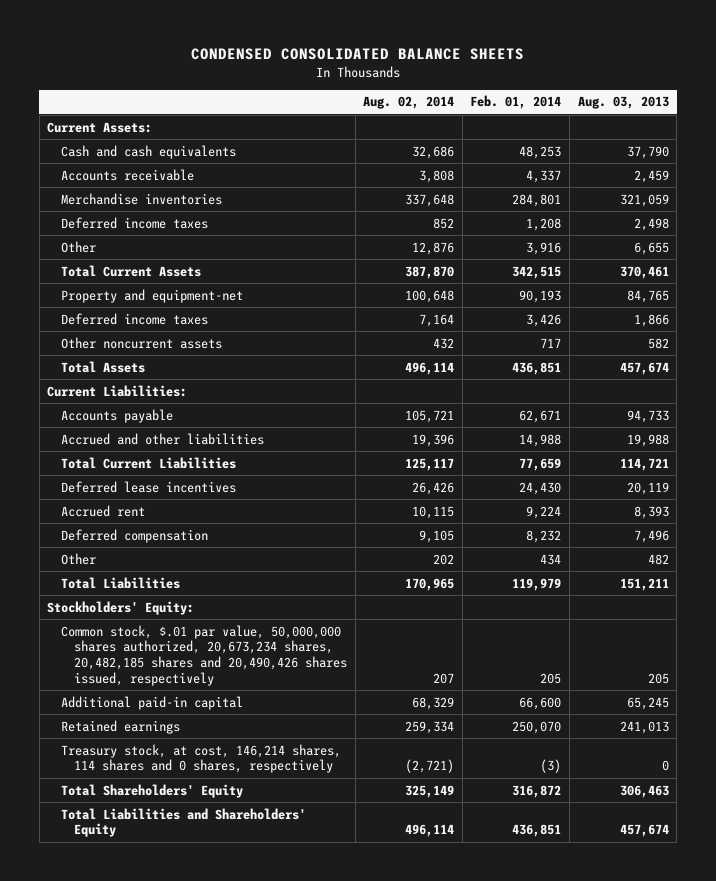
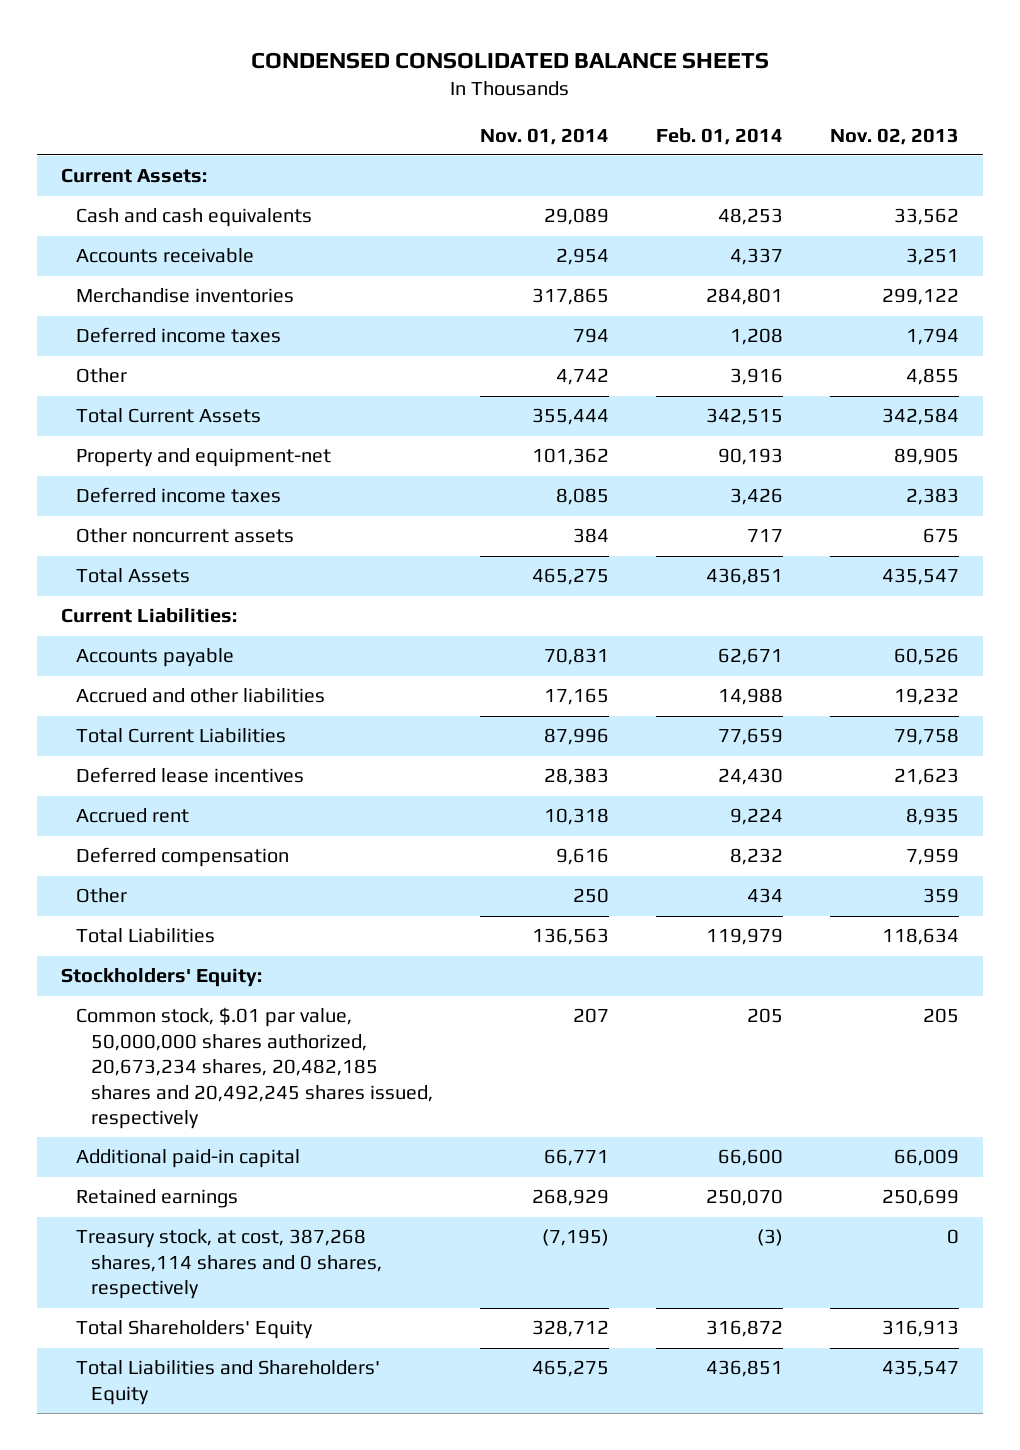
[363,96,455,110] Aug. 02, 2014 -> none
[577,96,669,110] Aug. 03, 2013 -> none
none -> [480,127,610,145] Nov. 01, 2014
none -> [830,127,960,145] Nov. 02, 2013
[60,624,348,686] Common stock, $.01 par value, 50,000,000 shares authorized, 20,673,234 shares, 20,482,185 shares and 20,490,426 shares issued, respectively -> [75,1007,434,1129] Common stock, $.01 par value, 50,000,000 shares authorized, 20,673,234 shares, 20,482,185 shares and 20,492,245 shares issued, respectively
[60,743,341,774] Treasury stock, at cost, 146,214 shares, 114 shares and 0 shares, respectively -> [75,1229,383,1300] Treasury stock, at cost, 387,268 shares,114 shares and 0 shares, respectively

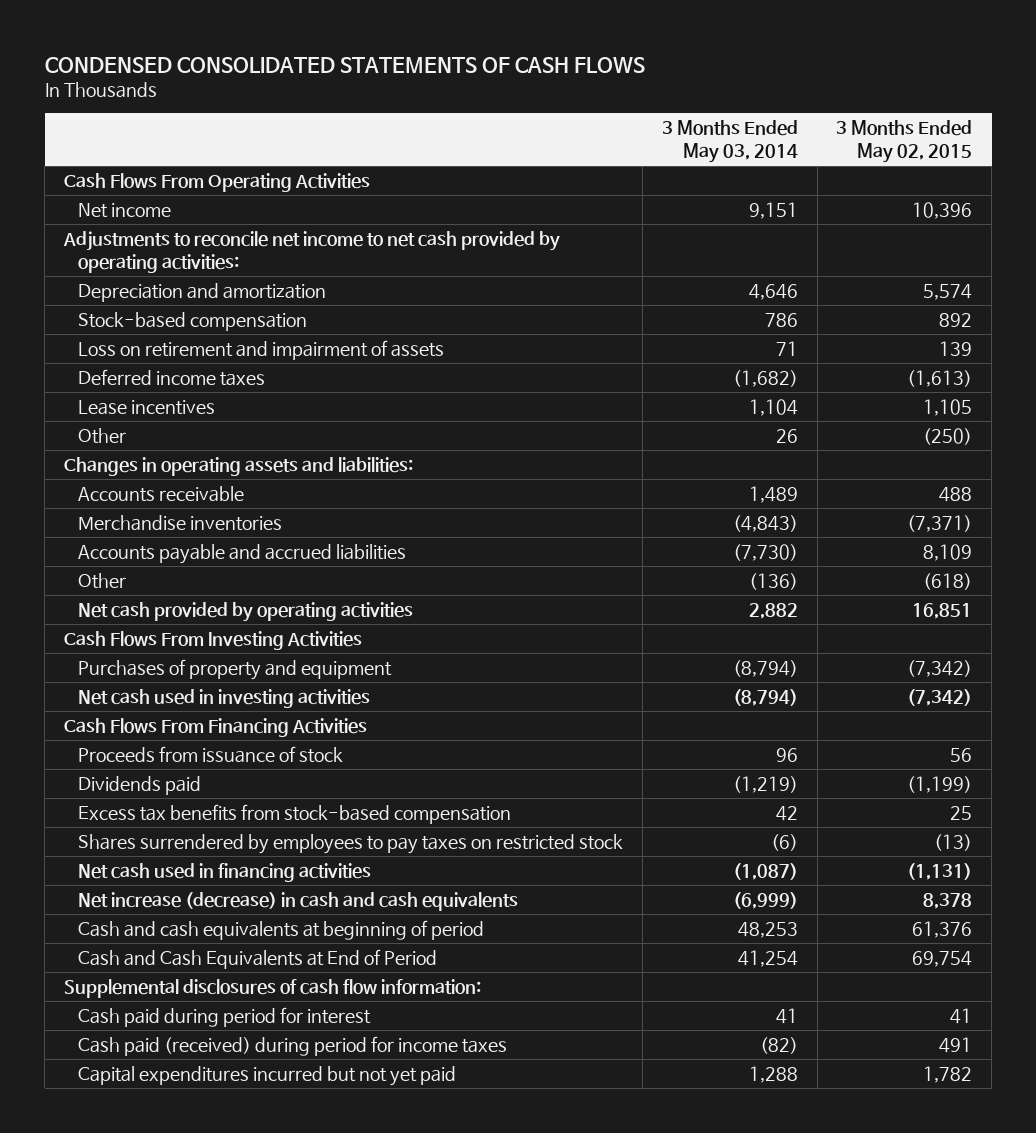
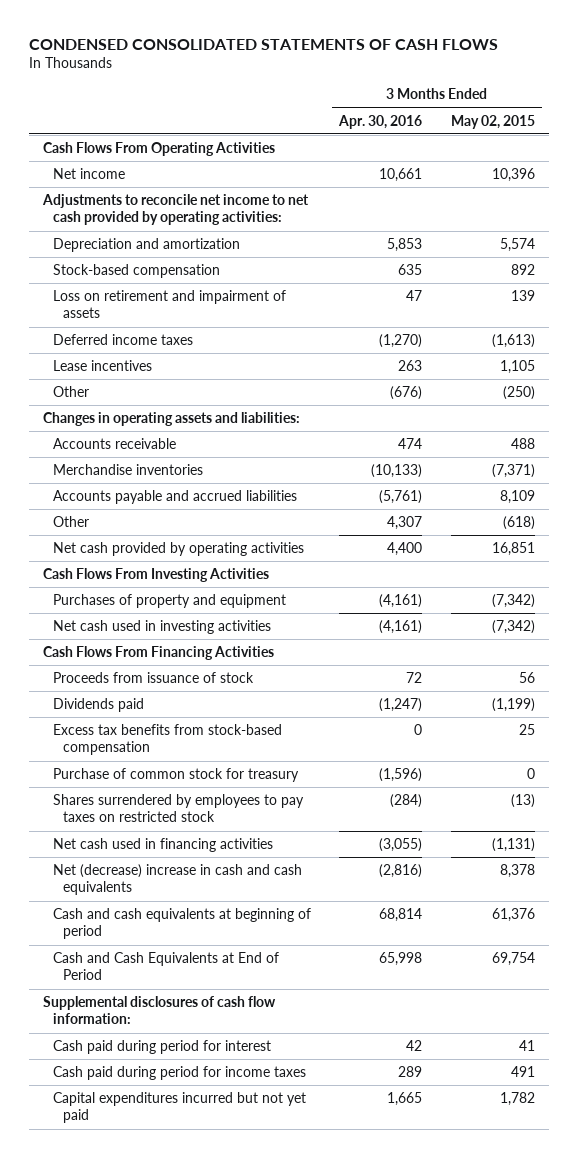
[661,120,798,163] 3 Months Ended May 03, 2014 -> none
none -> [338,114,423,129] Apr. 30, 2016
none -> [53,767,300,782] Purchase of common stock for treasury
[78,891,519,911] Net increase (decrease) in cash and cash equivalents -> [53,863,303,896] Net (decrease) increase in cash and cash equivalents
[78,1035,508,1056] Cash paid (received) during period for income taxes -> [53,1065,307,1080] Cash paid during period for income taxes

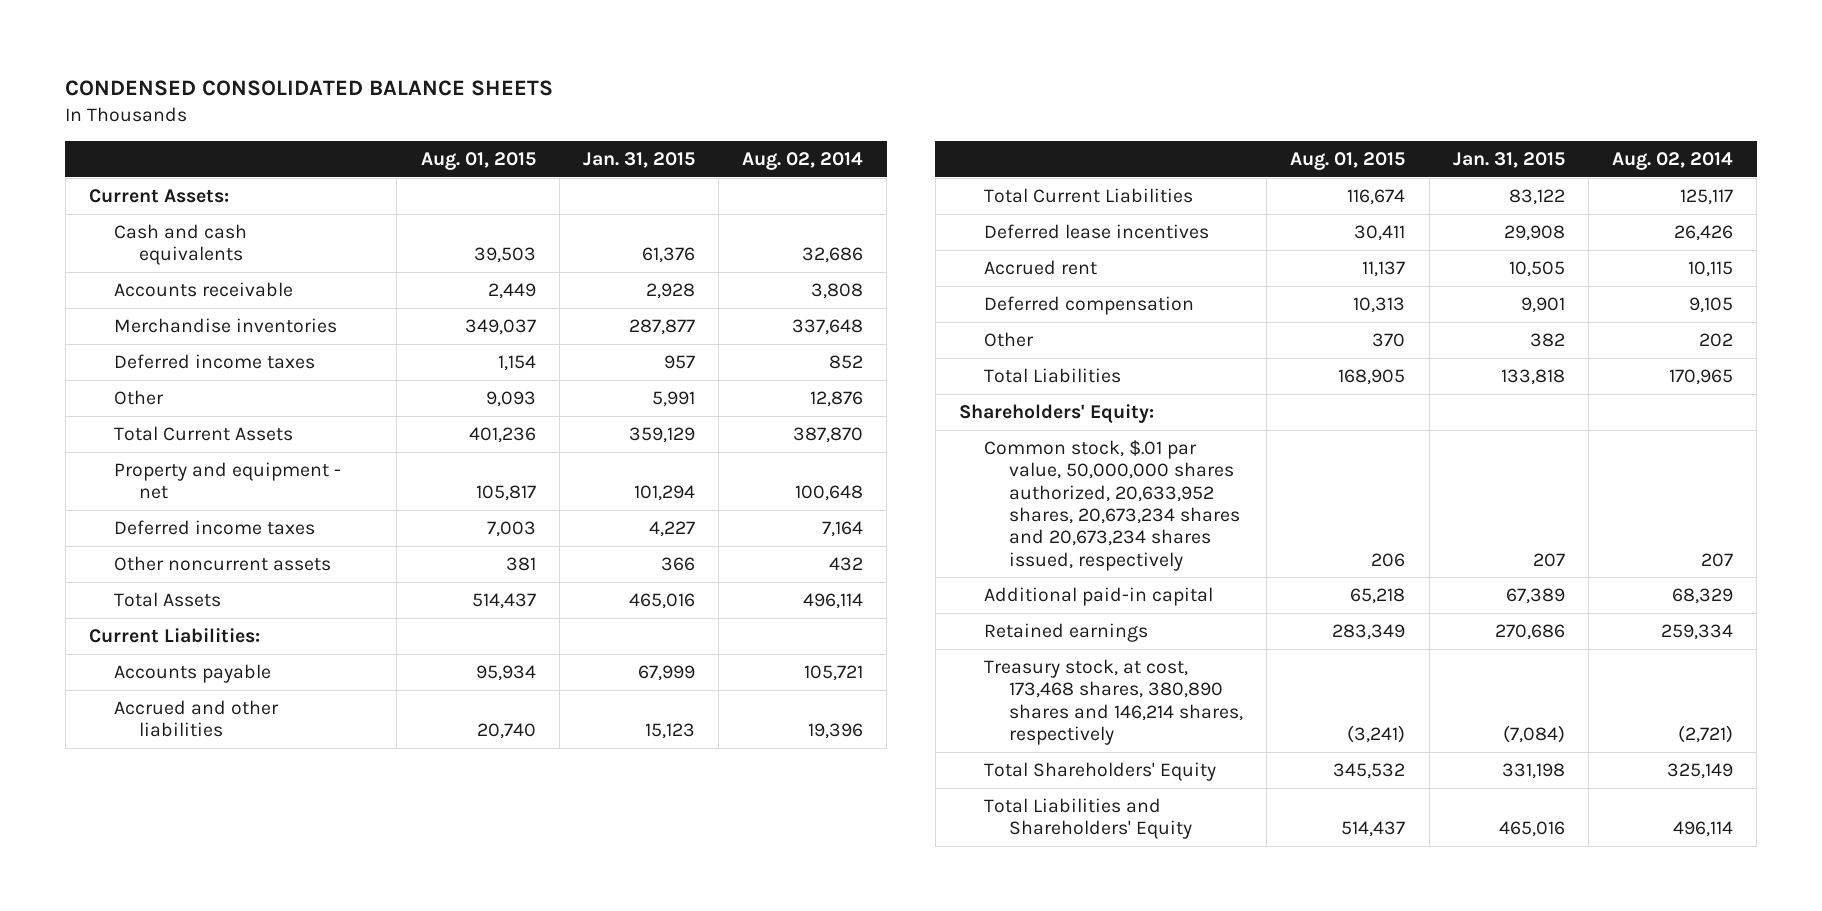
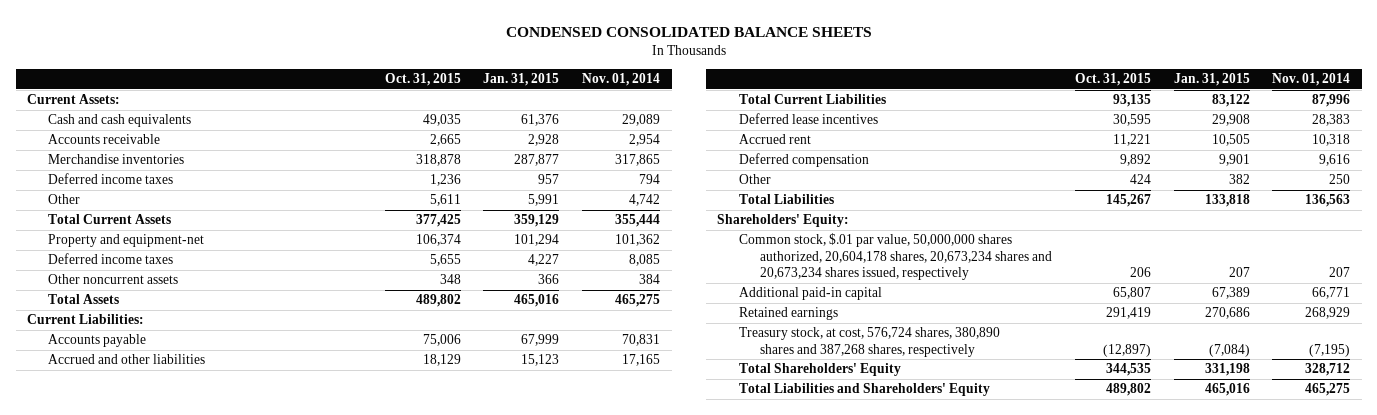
[420,151,536,170] Aug. 01, 2015 -> none
[742,151,864,170] Aug. 02, 2014 -> none
none -> [384,73,461,87] Oct. 31, 2015
none -> [582,73,661,87] Nov. 01, 2014
[114,462,342,500] Property and equipment - net -> [48,234,205,248] Property and equipment-net
[983,440,1241,571] Common stock, $.01 par value, 50,000,000 shares authorized, 20,633,952 shares, 20,673,234 shares and 20,673,234 shares issued, respectively -> [738,233,1052,281] Common stock, $.01 par value, 50,000,000 shares authorized, 20,604,178 shares, 20,673,234 shares and 20,673,234 shares issued, respectively
[983,659,1244,745] Treasury stock, at cost, 173,468 shares, 380,890 shares and 146,214 shares, respectively -> [738,327,1000,357] Treasury stock, at cost, 576,724 shares, 380,890 shares and 387,268 shares, respectively

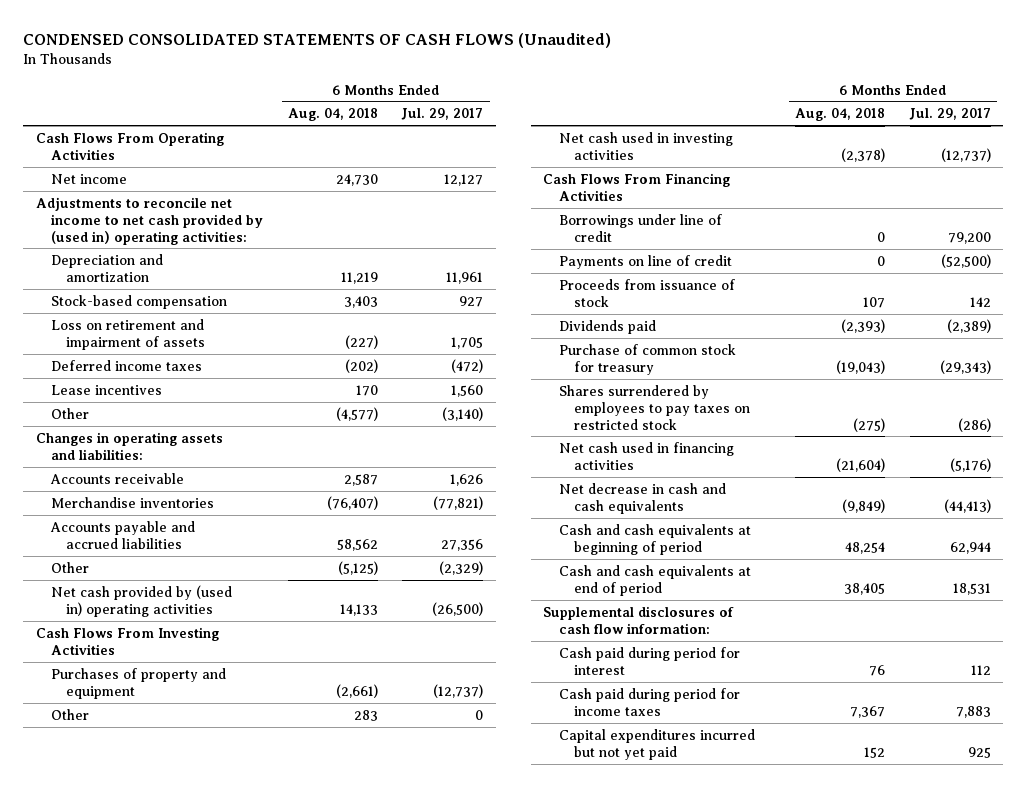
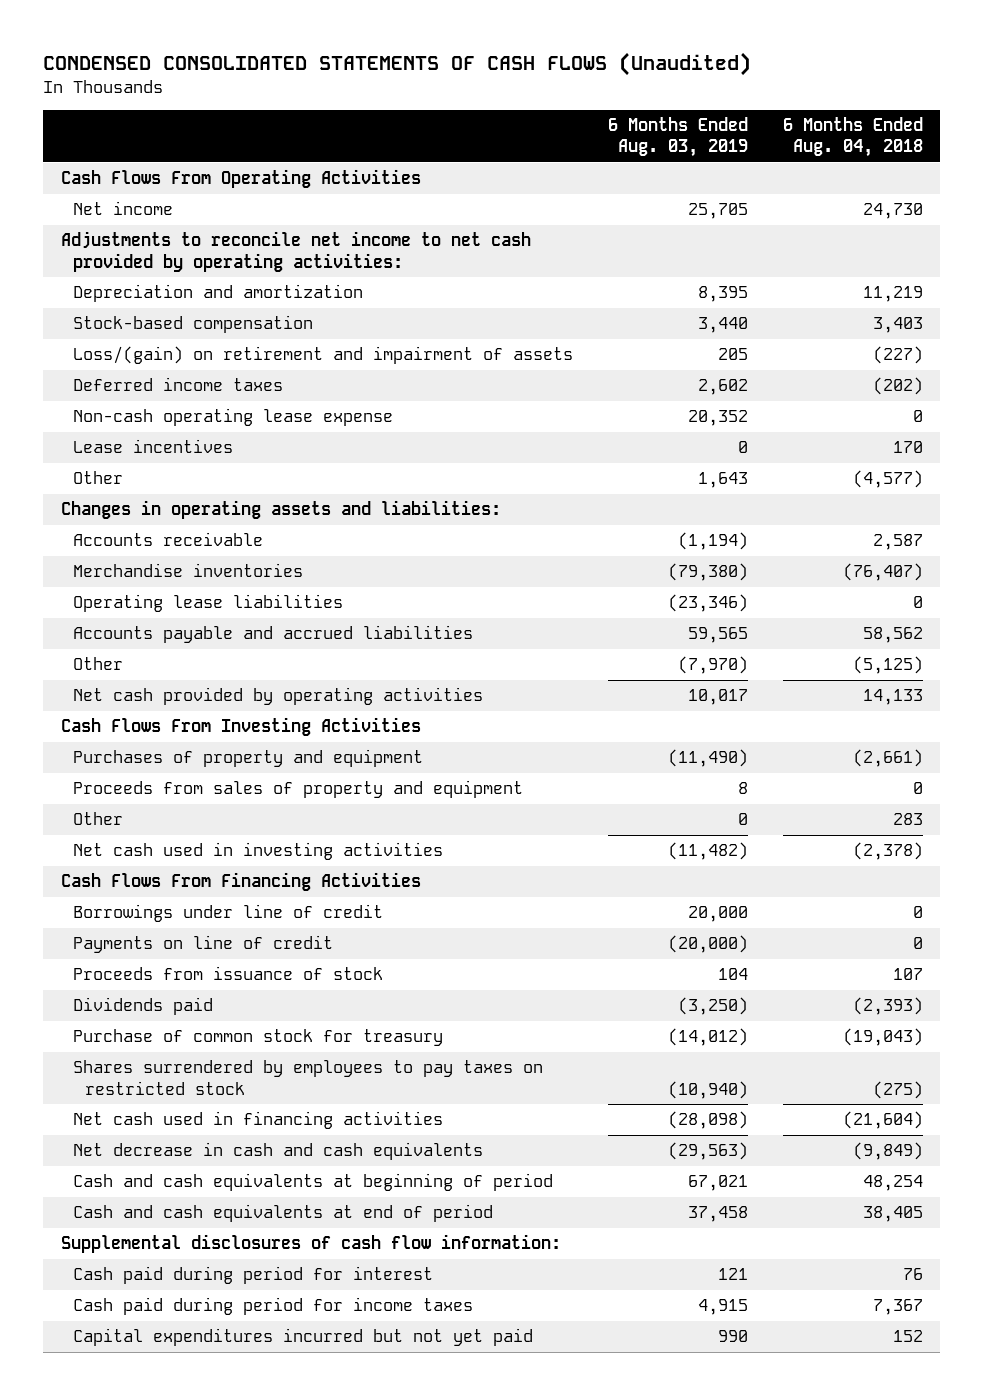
[401,108,484,121] Jul. 29, 2017 -> none
none -> [607,116,748,158] 6 Months Ended Aug. 03, 2019
[35,196,264,245] Adjustments to reconcile net income to net cash provided by (used in) operating activities: -> [60,231,531,272] Adjustments to reconcile net income to net cash provided by operating activities:
[51,318,206,350] Loss on retirement and impairment of assets -> [72,346,573,365] Loss/(gain) on retirement and impairment of assets
none -> [72,408,393,427] Non-cash operating lease expense
none -> [72,594,343,613] Operating lease liabilities
[51,584,233,617] Net cash provided by (used in) operating activities -> [72,687,483,706] Net cash provided by operating activities
none -> [72,780,523,799] Proceeds from sales of property and equipment

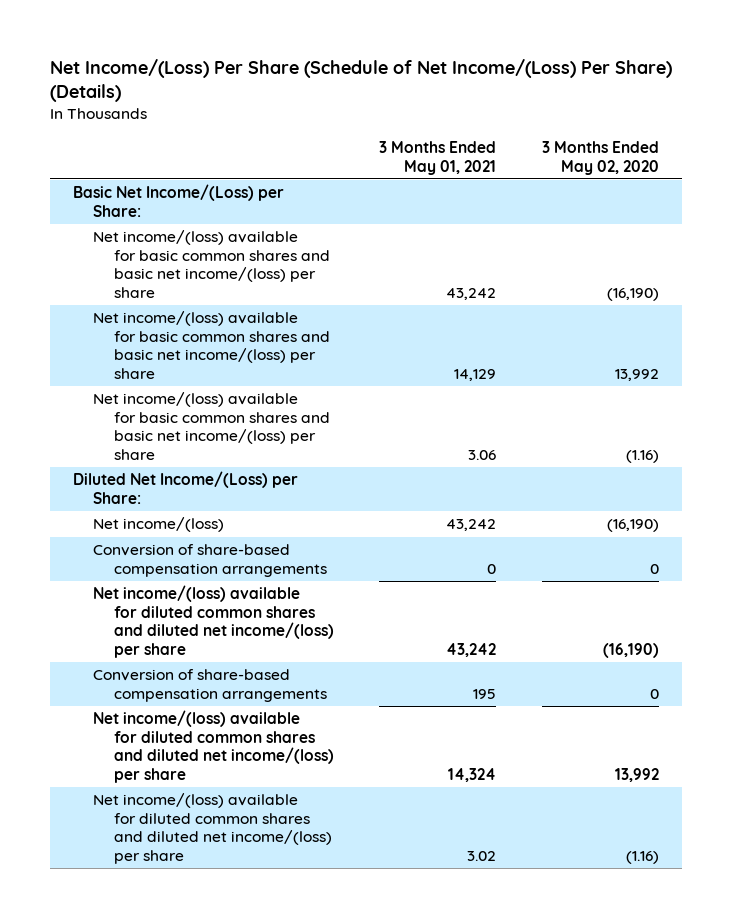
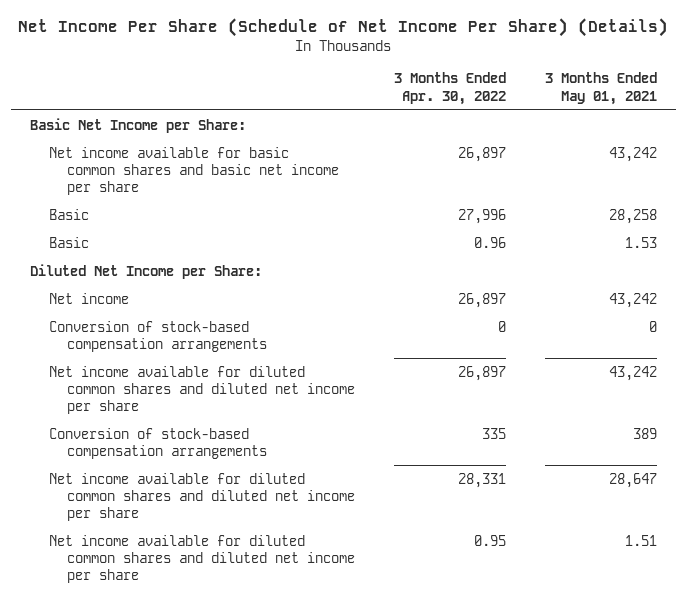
[49,58,672,103] Net Income/(Loss) Per Share (Schedule of Net Income/(Loss) Per Share) (Details) -> [18,18,669,38] Net Income Per Share (Schedule of Net Income Per Share) (Details)
[541,141,659,175] 3 Months Ended May 02, 2020 -> none
none -> [393,72,506,105] 3 Months Ended Apr. 30, 2022
[93,311,330,379] Net income/(loss) available for basic common shares and basic net income/(loss) per share -> none
[93,392,330,460] Net income/(loss) available for basic common shares and basic net income/(loss) per share -> none
[72,184,284,217] Basic Net Income/(Loss) per Share: -> [30,117,247,133] Basic Net Income per Share:
[93,230,330,298] Net income/(loss) available for basic common shares and basic net income/(loss) per share -> [48,146,340,196] Net income available for basic common shares and basic net income per share
none -> [48,208,89,220] Basic
none -> [48,236,89,248] Basic
[72,471,298,504] Diluted Net Income/(Loss) per Share: -> [30,263,263,279] Diluted Net Income per Share:
[93,517,225,533] Net income/(loss) -> [48,292,129,304] Net income
[93,544,327,577] Conversion of share-based compensation arrangements -> [48,320,268,353] Conversion of stock-based compensation arrangements
[93,585,334,658] Net income/(loss) available for diluted common shares and diluted net income/(loss) per share -> [48,365,356,415] Net income available for diluted common shares and diluted net income per share
[93,669,327,702] Conversion of share-based compensation arrangements -> [48,427,268,460] Conversion of stock-based compensation arrangements
[473,688,497,699] 195 -> [632,427,657,439] 389
[93,710,334,783] Net income/(loss) available for diluted common shares and diluted net income/(loss) per share -> [48,472,356,522] Net income available for diluted common shares and diluted net income per share
[448,767,497,782] 14,324 -> [608,472,657,488] 28,647
[93,793,332,864] Net income/(loss) available for diluted common shares and diluted net income/(loss) per share -> [48,534,356,584] Net income available for diluted common shares and diluted net income per share
[467,850,497,861] 3.02 -> [624,534,657,546] 1.51

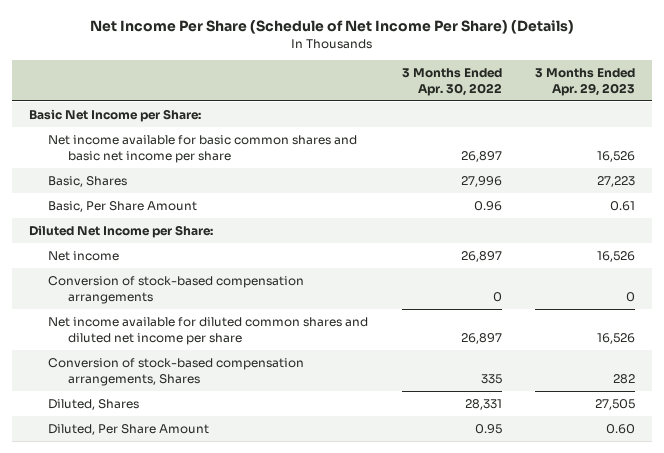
[544,72,657,105] 3 Months Ended May 01, 2021 -> none
none -> [534,68,635,96] 3 Months Ended Apr. 29, 2023
[48,208,89,220] Basic -> [48,176,128,188] Basic, Shares
[48,236,89,248] Basic -> [48,201,198,213] Basic, Per Share Amount
[48,427,268,460] Conversion of stock-based compensation arrangements -> [48,358,305,386] Conversion of stock-based compensation arrangements, Shares
[48,472,356,522] Net income available for diluted common shares and diluted net income per share -> [48,399,140,411] Diluted, Shares
[48,534,356,584] Net income available for diluted common shares and diluted net income per share -> [48,424,210,436] Diluted, Per Share Amount

